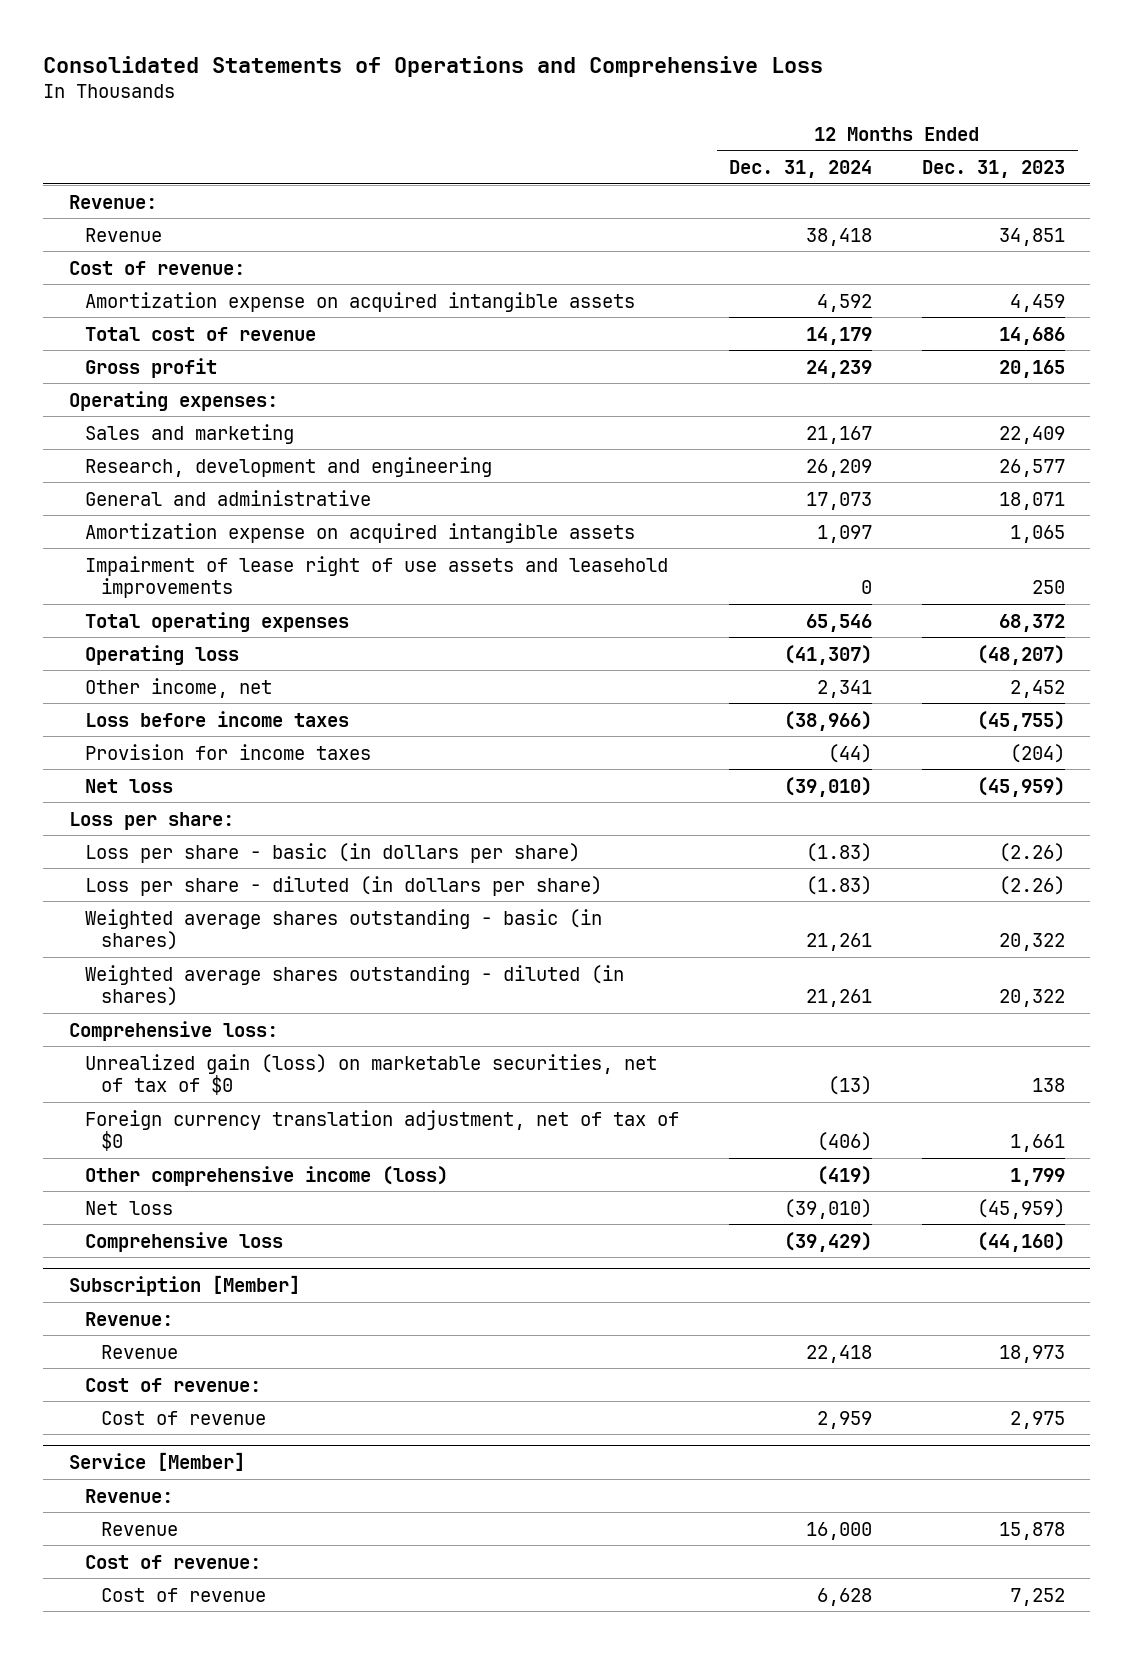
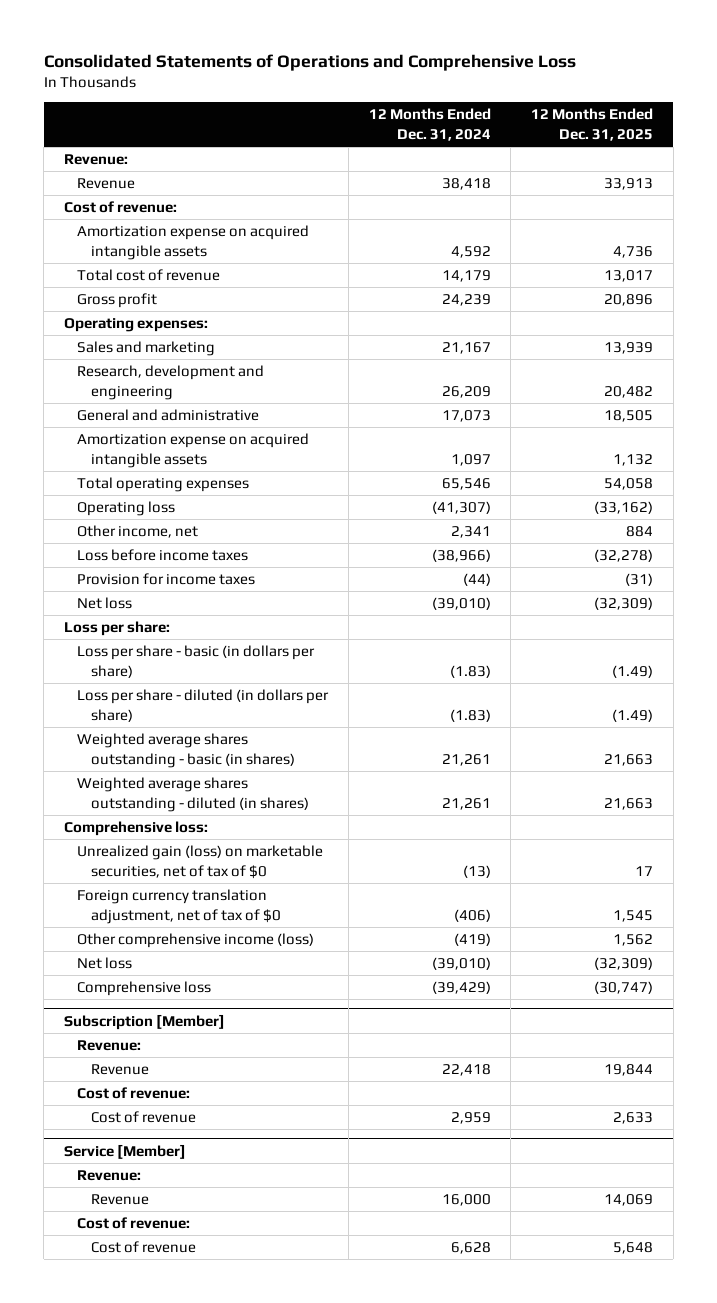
[922,160,1066,179] Dec. 31, 2023 -> none
none -> [530,108,653,141] 12 Months Ended Dec. 31, 2025
[84,555,668,599] Impairment of lease right of use assets and leasehold improvements -> none

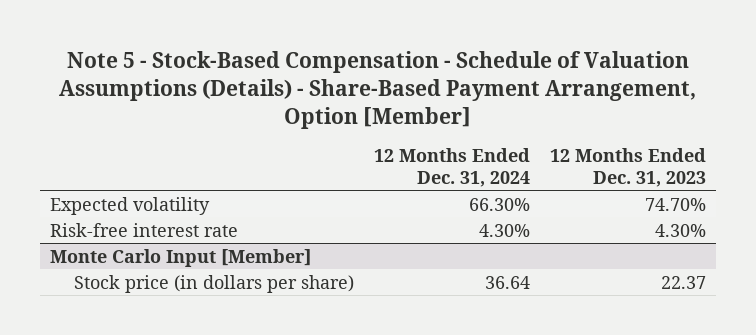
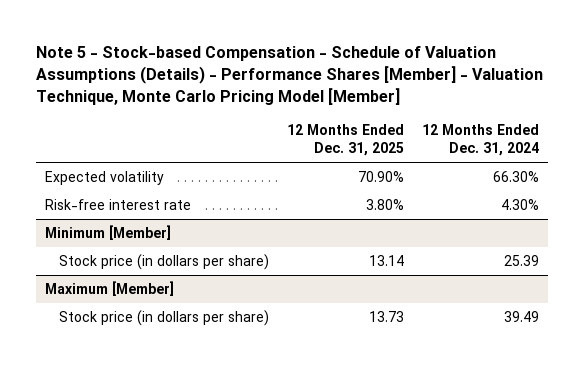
[59,51,697,130] Note 5 - Stock-Based Compensation - Schedule of Valuation Assumptions (Details) - Share-Based Payment Arrangement, Option [Member] -> [35,45,543,105] Note 5 - Stock-based Compensation - Schedule of Valuation Assumptions (Details) - Performance Shares [Member] - Valuation Technique, Monte Carlo Pricing Model [Member]
[549,148,706,187] 12 Months Ended Dec. 31, 2023 -> none
none -> [287,123,405,156] 12 Months Ended Dec. 31, 2025
[50,248,312,267] Monte Carlo Input [Member] -> none
none -> [44,225,171,241] Minimum [Member]
[484,275,530,289] 36.64 -> [504,255,540,267] 25.39
none -> [44,281,174,297] Maximum [Member]
none -> [59,310,270,327] Stock price (in dollars per share)

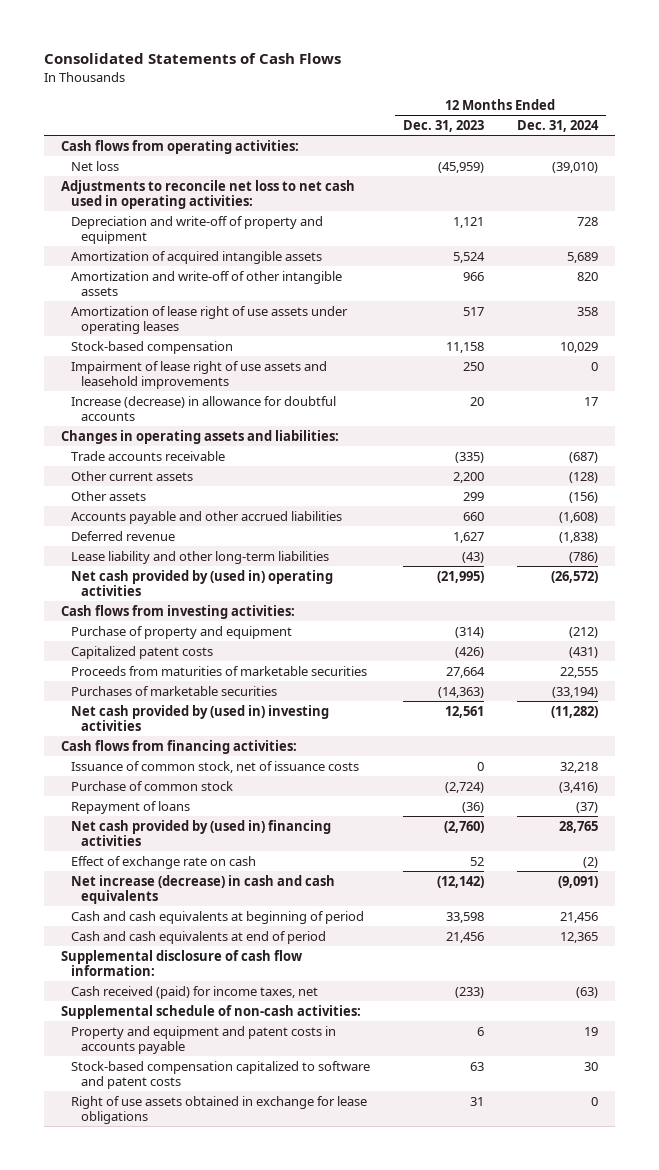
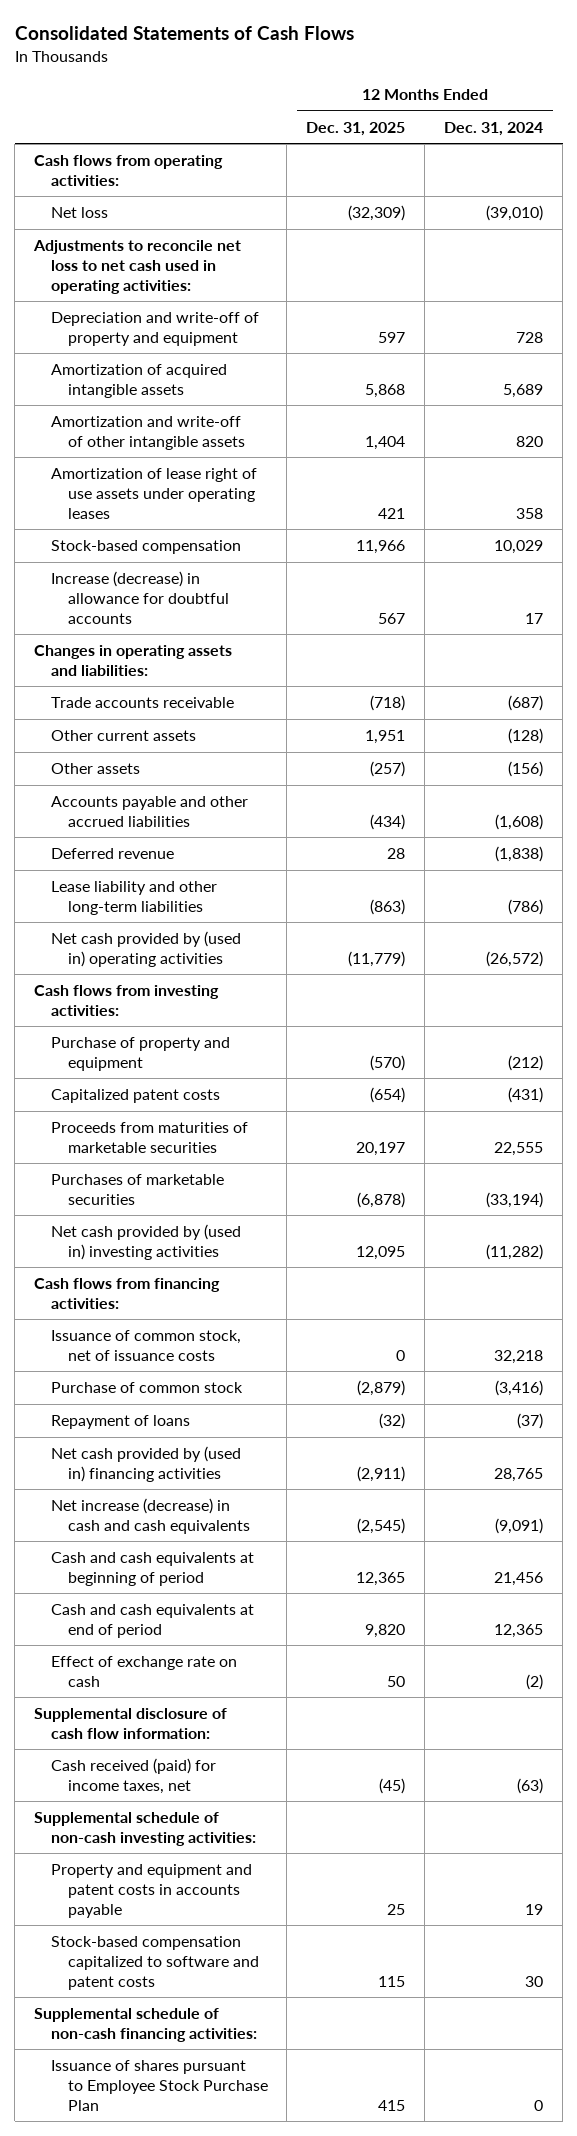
[402,120,484,133] Dec. 31, 2023 -> none
none -> [306,121,406,136] Dec. 31, 2025
[70,360,327,390] Impairment of lease right of use assets and leasehold improvements -> none
[70,855,256,869] Effect of exchange rate on cash -> [50,1656,237,1687] Effect of exchange rate on cash
[60,1004,361,1019] Supplemental schedule of non-cash activities: -> [34,1812,256,1846] Supplemental schedule of non-cash investing activities:
[70,1095,367,1125] Right of use assets obtained in exchange for lease obligations -> none
none -> [34,2008,257,2042] Supplemental schedule of non-cash financing activities:
none -> [50,2060,268,2111] Issuance of shares pursuant to Employee Stock Purchase Plan

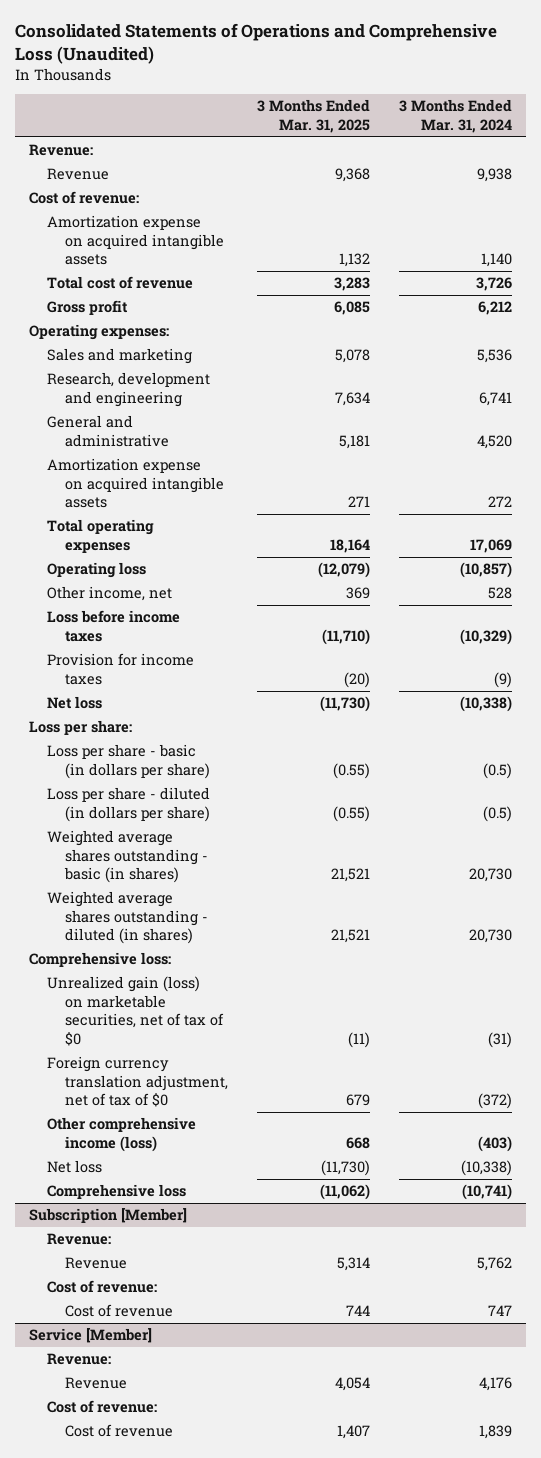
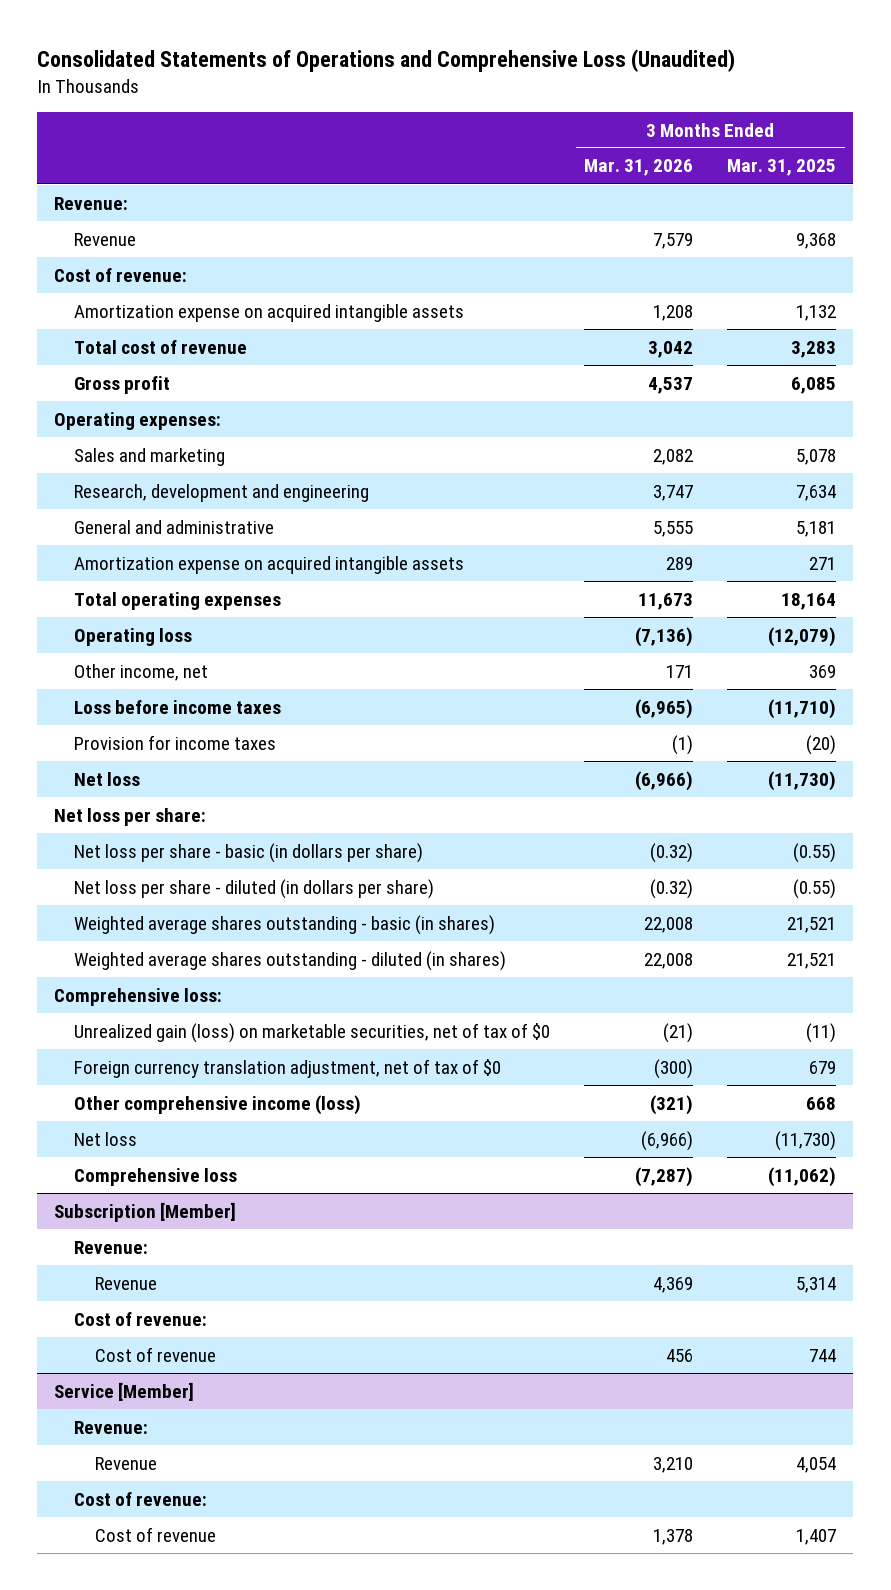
[398,99,512,134] 3 Months Ended Mar. 31, 2024 -> none
none -> [584,159,694,177] Mar. 31, 2026
[29,720,133,736] Loss per share: -> [54,807,207,826] Net loss per share:
[47,744,211,779] Loss per share - basic (in dollars per share) -> [74,842,424,863] Net loss per share - basic (in dollars per share)
[47,787,211,822] Loss per share - diluted (in dollars per share) -> [74,878,435,899] Net loss per share - diluted (in dollars per share)

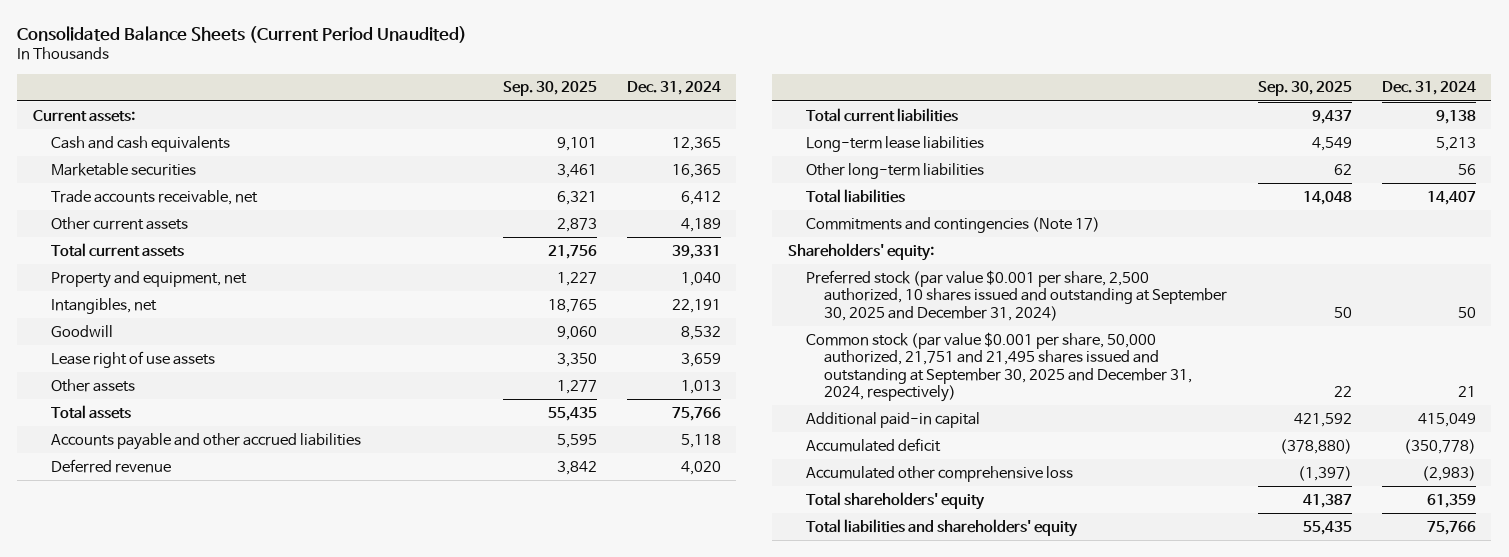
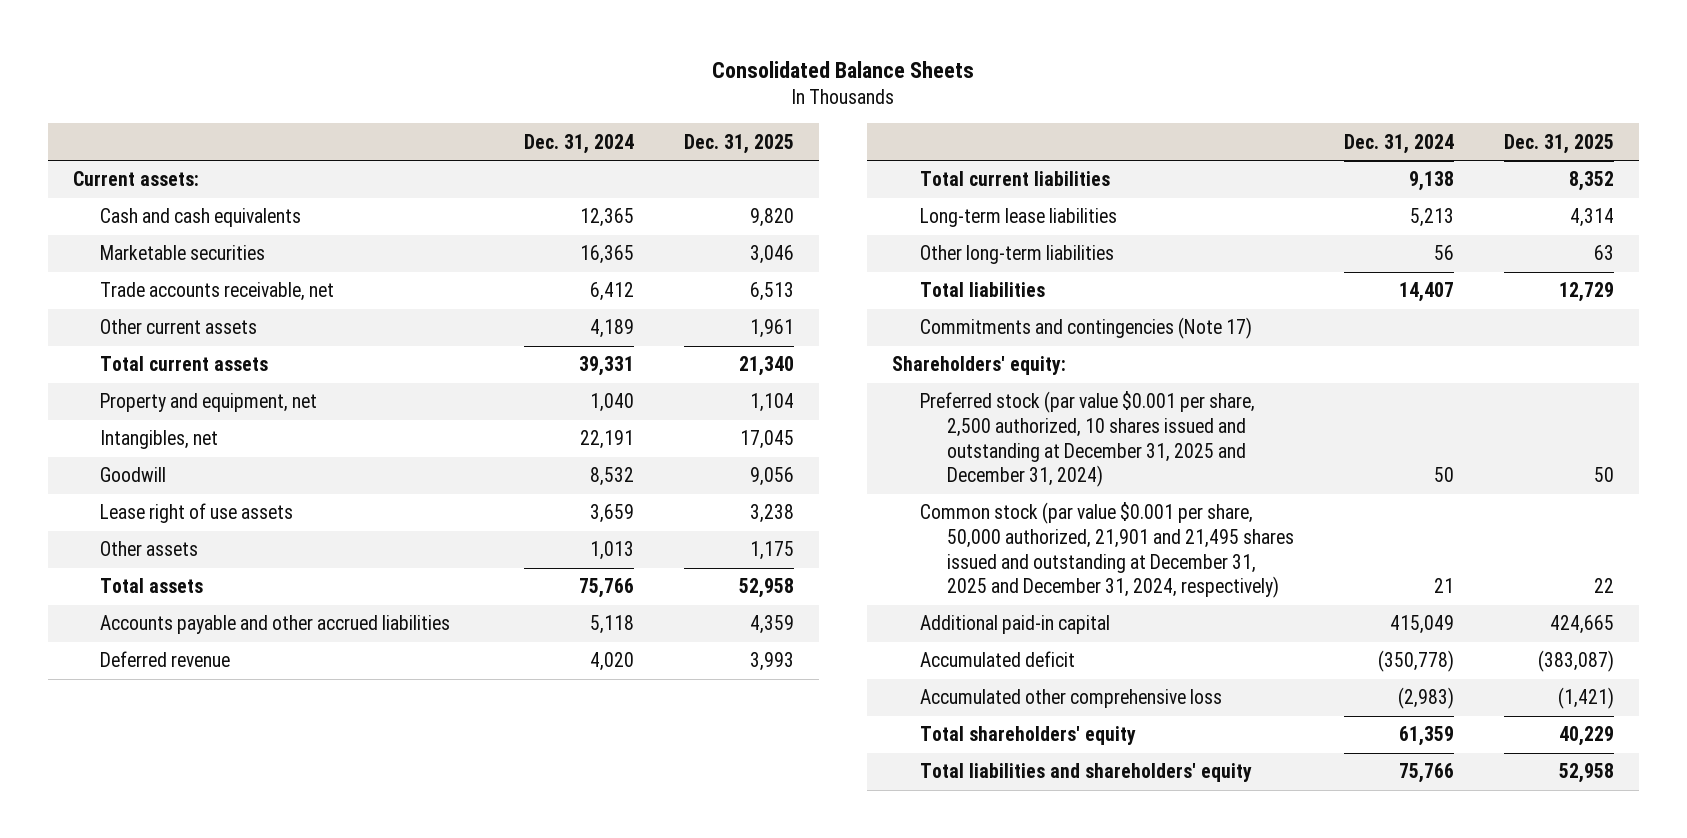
[17,25,468,43] Consolidated Balance Sheets (Current Period Unaudited) -> [712,60,975,78] Consolidated Balance Sheets
[502,81,597,97] Sep. 30, 2025 -> none
none -> [684,133,795,154] Dec. 31, 2025
[805,269,1228,321] Preferred stock (par value $0.001 per share, 2,500 authorized, 10 shares issued and outstanding at September 30, 2025 and December 31, 2024) -> [919,391,1255,488] Preferred stock (par value $0.001 per share, 2,500 authorized, 10 shares issued and outstanding at December 31, 2025 and December 31, 2024)
[805,331,1193,403] Common stock (par value $0.001 per share, 50,000 authorized, 21,751 and 21,495 shares issued and outstanding at September 30, 2025 and December 31, 2024, respectively) -> [919,502,1294,599] Common stock (par value $0.001 per share, 50,000 authorized, 21,901 and 21,495 shares issued and outstanding at December 31, 2025 and December 31, 2024, respectively)

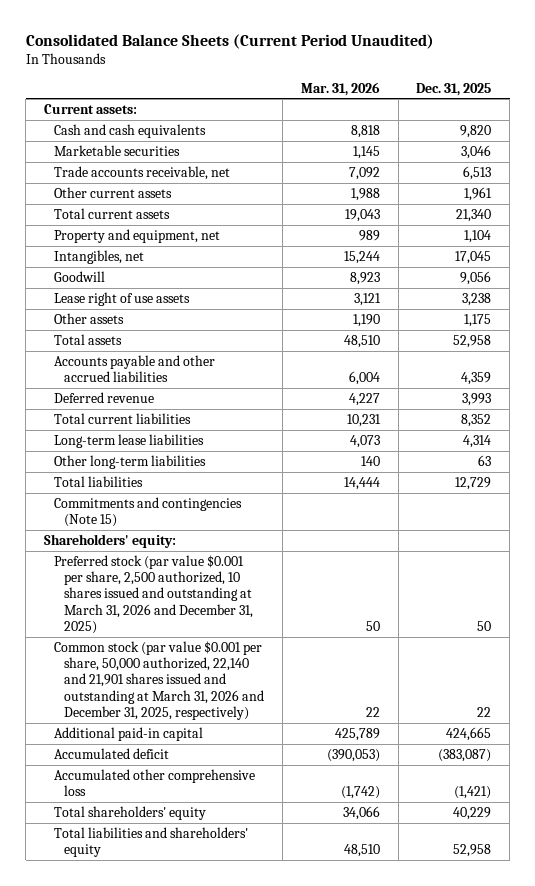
[712,60,975,78] Consolidated Balance Sheets -> [25,34,434,50] Consolidated Balance Sheets (Current Period Unaudited)
[524,133,635,154] Dec. 31, 2024 -> none
none -> [300,81,380,96] Mar. 31, 2026
[919,317,1252,340] Commitments and contingencies (Note 17) -> [53,496,242,528] Commitments and contingencies (Note 15)
[919,391,1255,488] Preferred stock (par value $0.001 per share, 2,500 authorized, 10 shares issued and outstanding at December 31, 2025 and December 31, 2024) -> [53,554,253,634] Preferred stock (par value $0.001 per share, 2,500 authorized, 10 shares issued and outstanding at March 31, 2026 and December 31, 2025)
[919,502,1294,599] Common stock (par value $0.001 per share, 50,000 authorized, 21,901 and 21,495 shares issued and outstanding at December 31, 2025 and December 31, 2024, respectively) -> [53,640,264,720] Common stock (par value $0.001 per share, 50,000 authorized, 22,140 and 21,901 shares issued and outstanding at March 31, 2026 and December 31, 2025, respectively)

